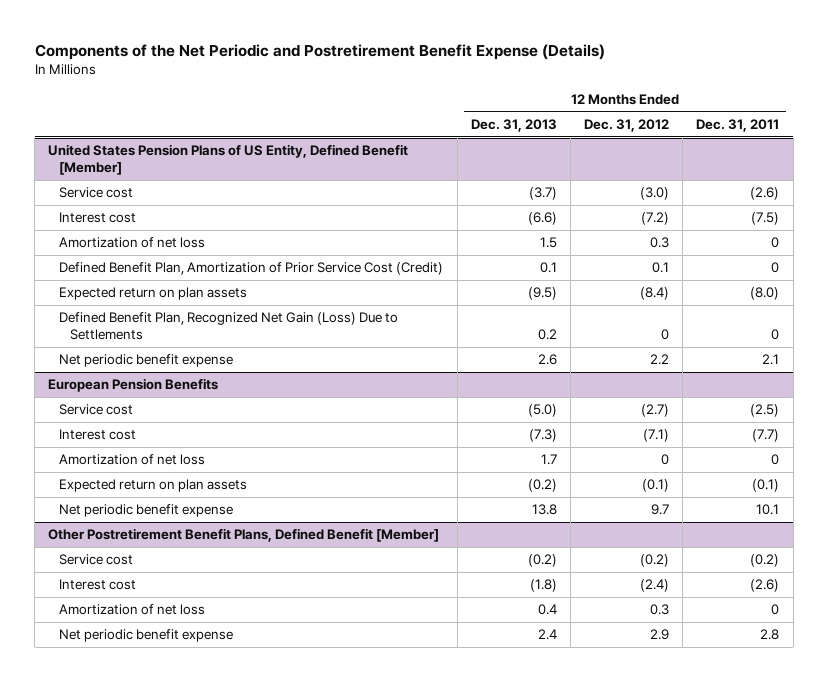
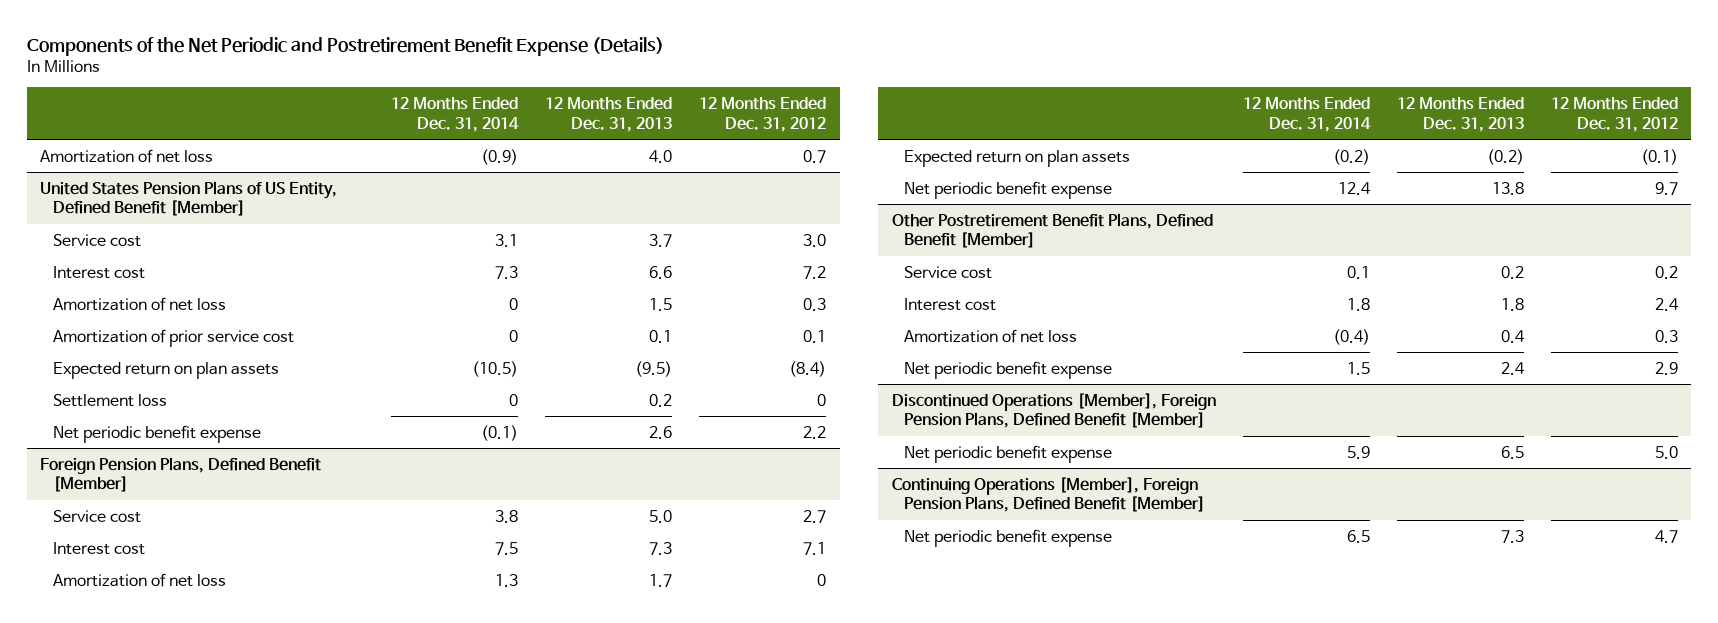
[696,119,780,133] Dec. 31, 2011 -> none
none -> [391,97,520,132] 12 Months Ended Dec. 31, 2014
none -> [40,148,214,163] Amortization of net loss
[528,187,557,201] (3.7) -> [649,233,673,247] 3.7
[640,187,670,201] (3.0) -> [803,233,827,247] 3.0
[527,212,557,226] (6.6) -> [649,265,673,279] 6.6
[641,212,670,226] (7.2) -> [803,265,827,279] 7.2
[59,262,444,276] Defined Benefit Plan, Amortization of Prior Service Cost (Credit) -> [52,328,294,347] Amortization of prior service cost
[59,312,399,341] Defined Benefit Plan, Recognized Net Gain (Loss) Due to Settlements -> [52,393,167,407] Settlement loss
[48,378,219,393] European Pension Benefits -> none
none -> [40,456,322,493] Foreign Pension Plans, Defined Benefit [Member]
[527,404,557,418] (5.0) -> [649,509,673,523] 5.0
[641,404,670,418] (2.7) -> [803,509,827,523] 2.7
[528,429,557,443] (7.3) -> [649,541,673,555] 7.3
[643,429,670,443] (7.1) -> [803,541,827,555] 7.1
[527,554,557,568] (0.2) -> [1500,265,1524,279] 0.2
[640,554,670,568] (0.2) -> [1654,265,1678,279] 0.2
[529,579,557,593] (1.8) -> [1500,297,1524,311] 1.8
[640,579,670,593] (2.4) -> [1654,297,1679,311] 2.4
none -> [891,392,1216,429] Discontinued Operations [Member], Foreign Pension Plans, Defined Benefit [Member]
none -> [904,444,1113,463] Net periodic benefit expense
none -> [891,476,1206,513] Continuing Operations [Member], Foreign Pension Plans, Defined Benefit [Member]
none -> [904,528,1113,547] Net periodic benefit expense

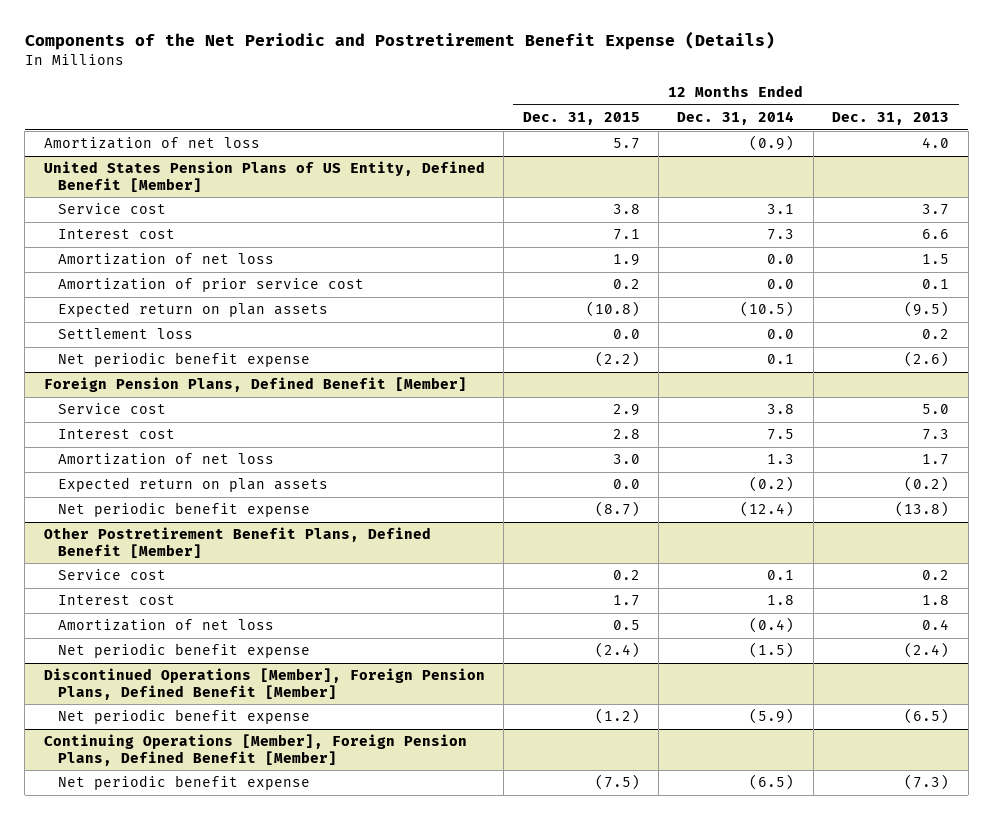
[699,97,827,132] 12 Months Ended Dec. 31, 2012 -> none
none -> [522,111,640,125] Dec. 31, 2015
[509,297,519,310] 0 -> [767,254,795,265] 0.0
[509,329,519,342] 0 -> [767,279,795,290] 0.0
[509,393,519,406] 0 -> [767,329,795,340] 0.0
[481,424,519,441] (0.1) -> [767,354,795,365] 0.1
[649,425,673,439] 2.6 -> [904,351,950,368] (2.6)
[1337,181,1371,195] 12.4 -> [740,501,795,518] (12.4)
[1491,181,1524,195] 13.8 -> [895,501,950,518] (13.8)
[1346,361,1370,375] 1.5 -> [749,642,795,659] (1.5)
[1500,361,1525,375] 2.4 -> [904,642,950,659] (2.4)
[1346,445,1370,459] 5.9 -> [749,708,795,725] (5.9)
[1500,445,1524,459] 6.5 -> [904,708,950,725] (6.5)
[1346,529,1370,543] 6.5 -> [749,774,795,791] (6.5)
[1500,529,1524,543] 7.3 -> [904,774,950,791] (7.3)

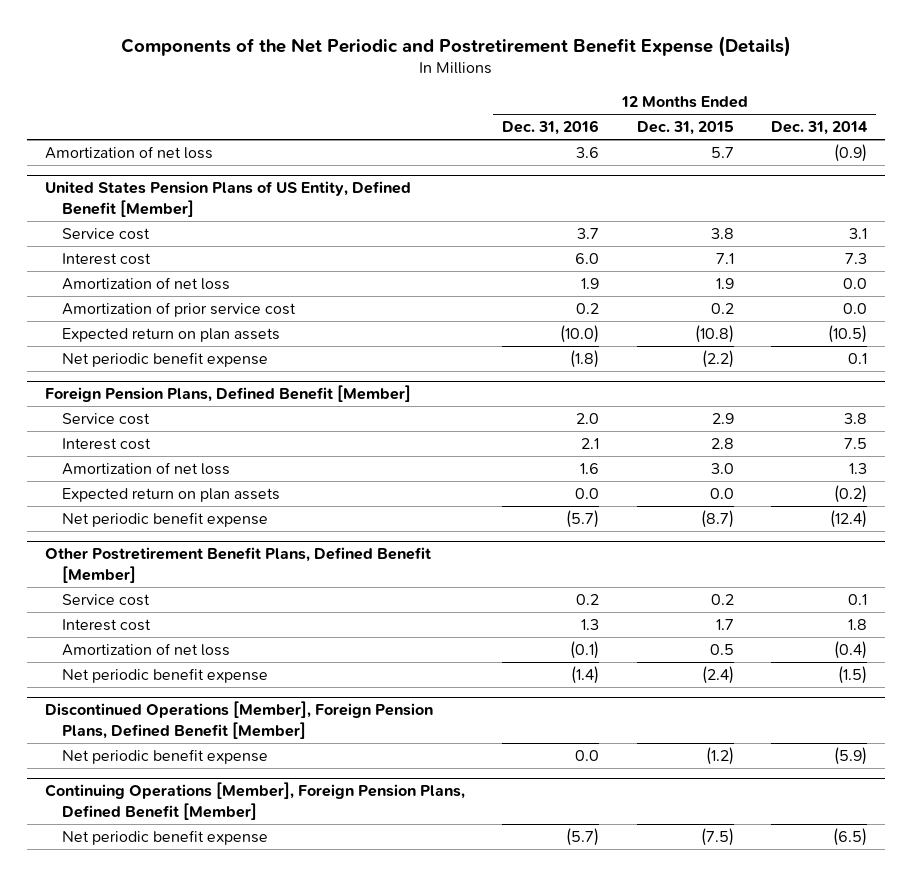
[832,111,950,125] Dec. 31, 2013 -> none
none -> [502,120,600,136] Dec. 31, 2016
[57,328,193,340] Settlement loss -> none

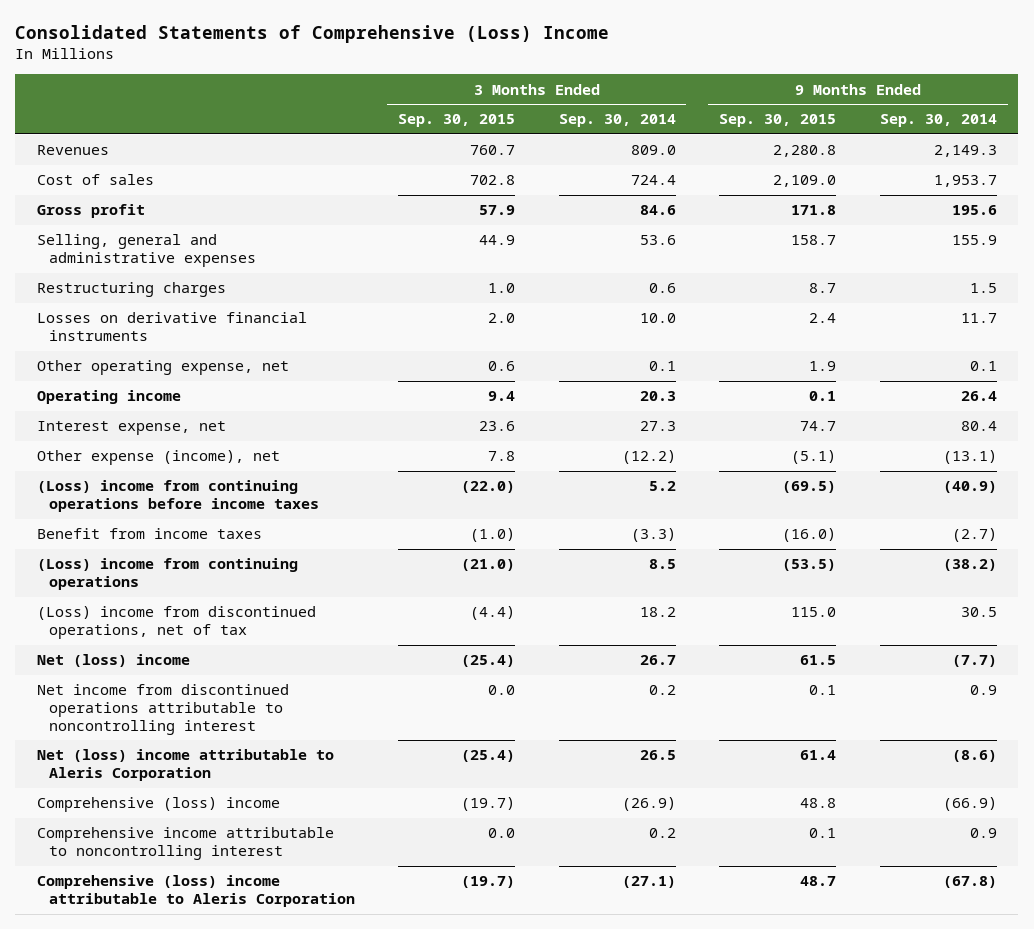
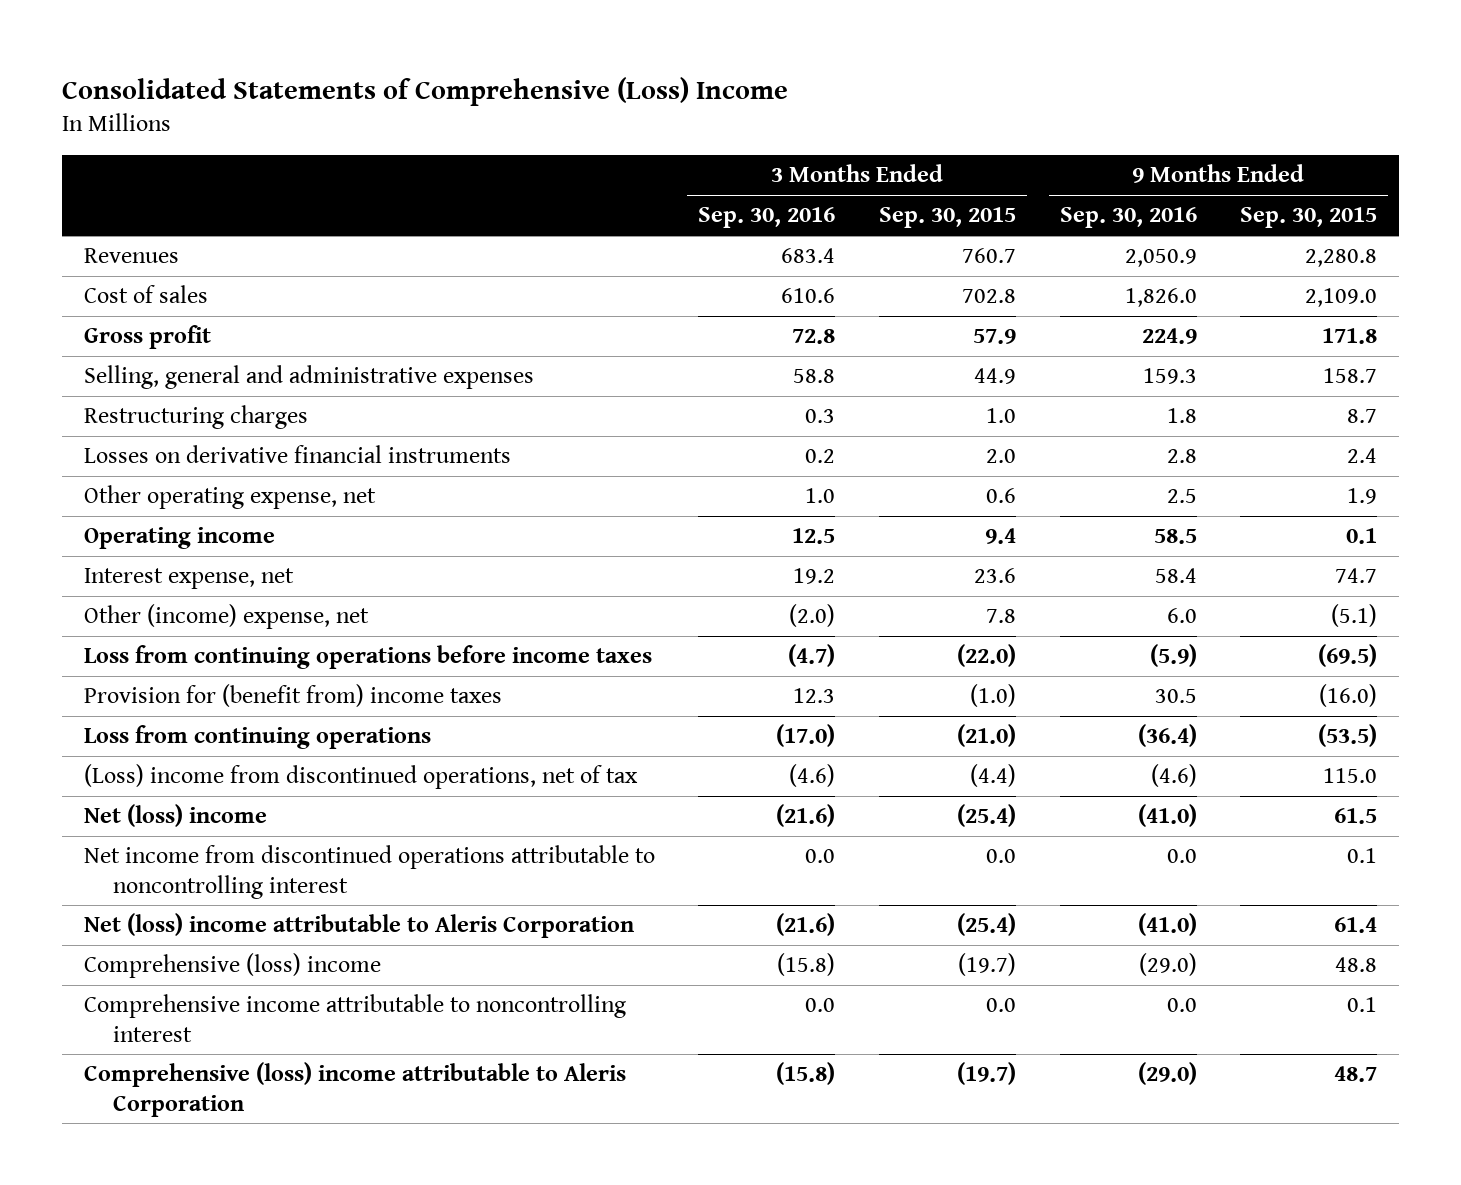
[558,114,676,128] Sep. 30, 2014 -> none
[879,114,997,128] Sep. 30, 2014 -> none
none -> [698,207,836,229] Sep. 30, 2016
none -> [1059,207,1197,229] Sep. 30, 2016
[36,450,280,466] Other expense (income), net -> [83,604,369,630] Other (income) expense, net
[36,480,319,513] (Loss) income from continuing operations before income taxes -> [83,645,652,670] Loss from continuing operations before income taxes
[36,528,262,540] Benefit from income taxes -> [83,684,502,708] Provision for (benefit from) income taxes
[36,558,298,591] (Loss) income from continuing operations -> [83,725,431,750] Loss from continuing operations

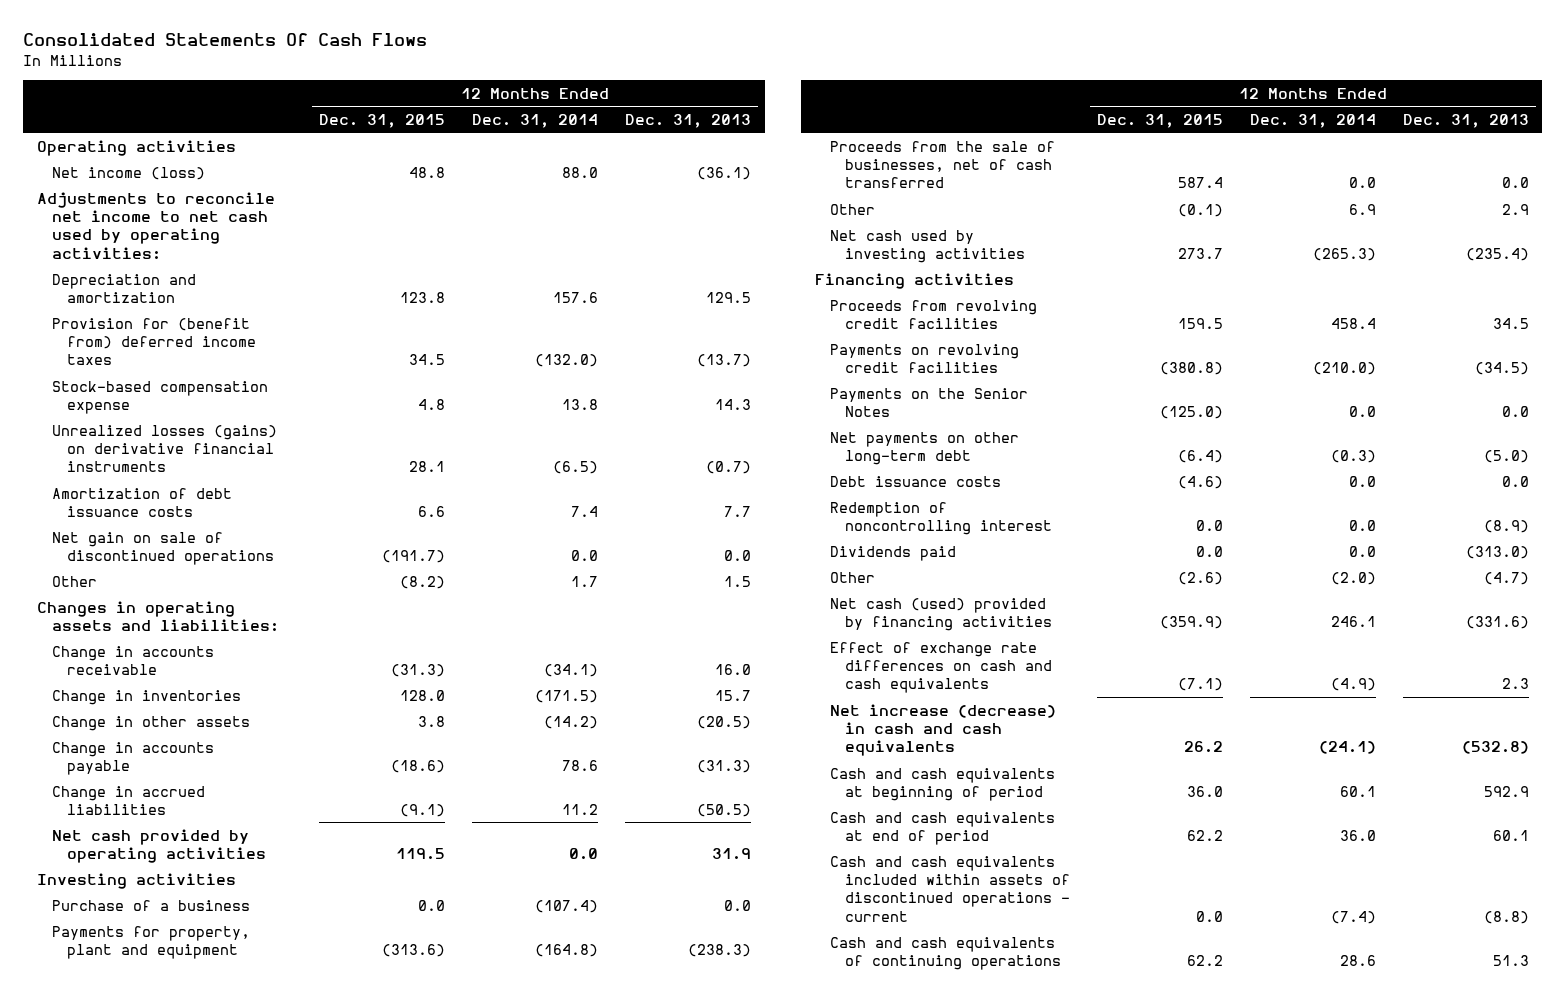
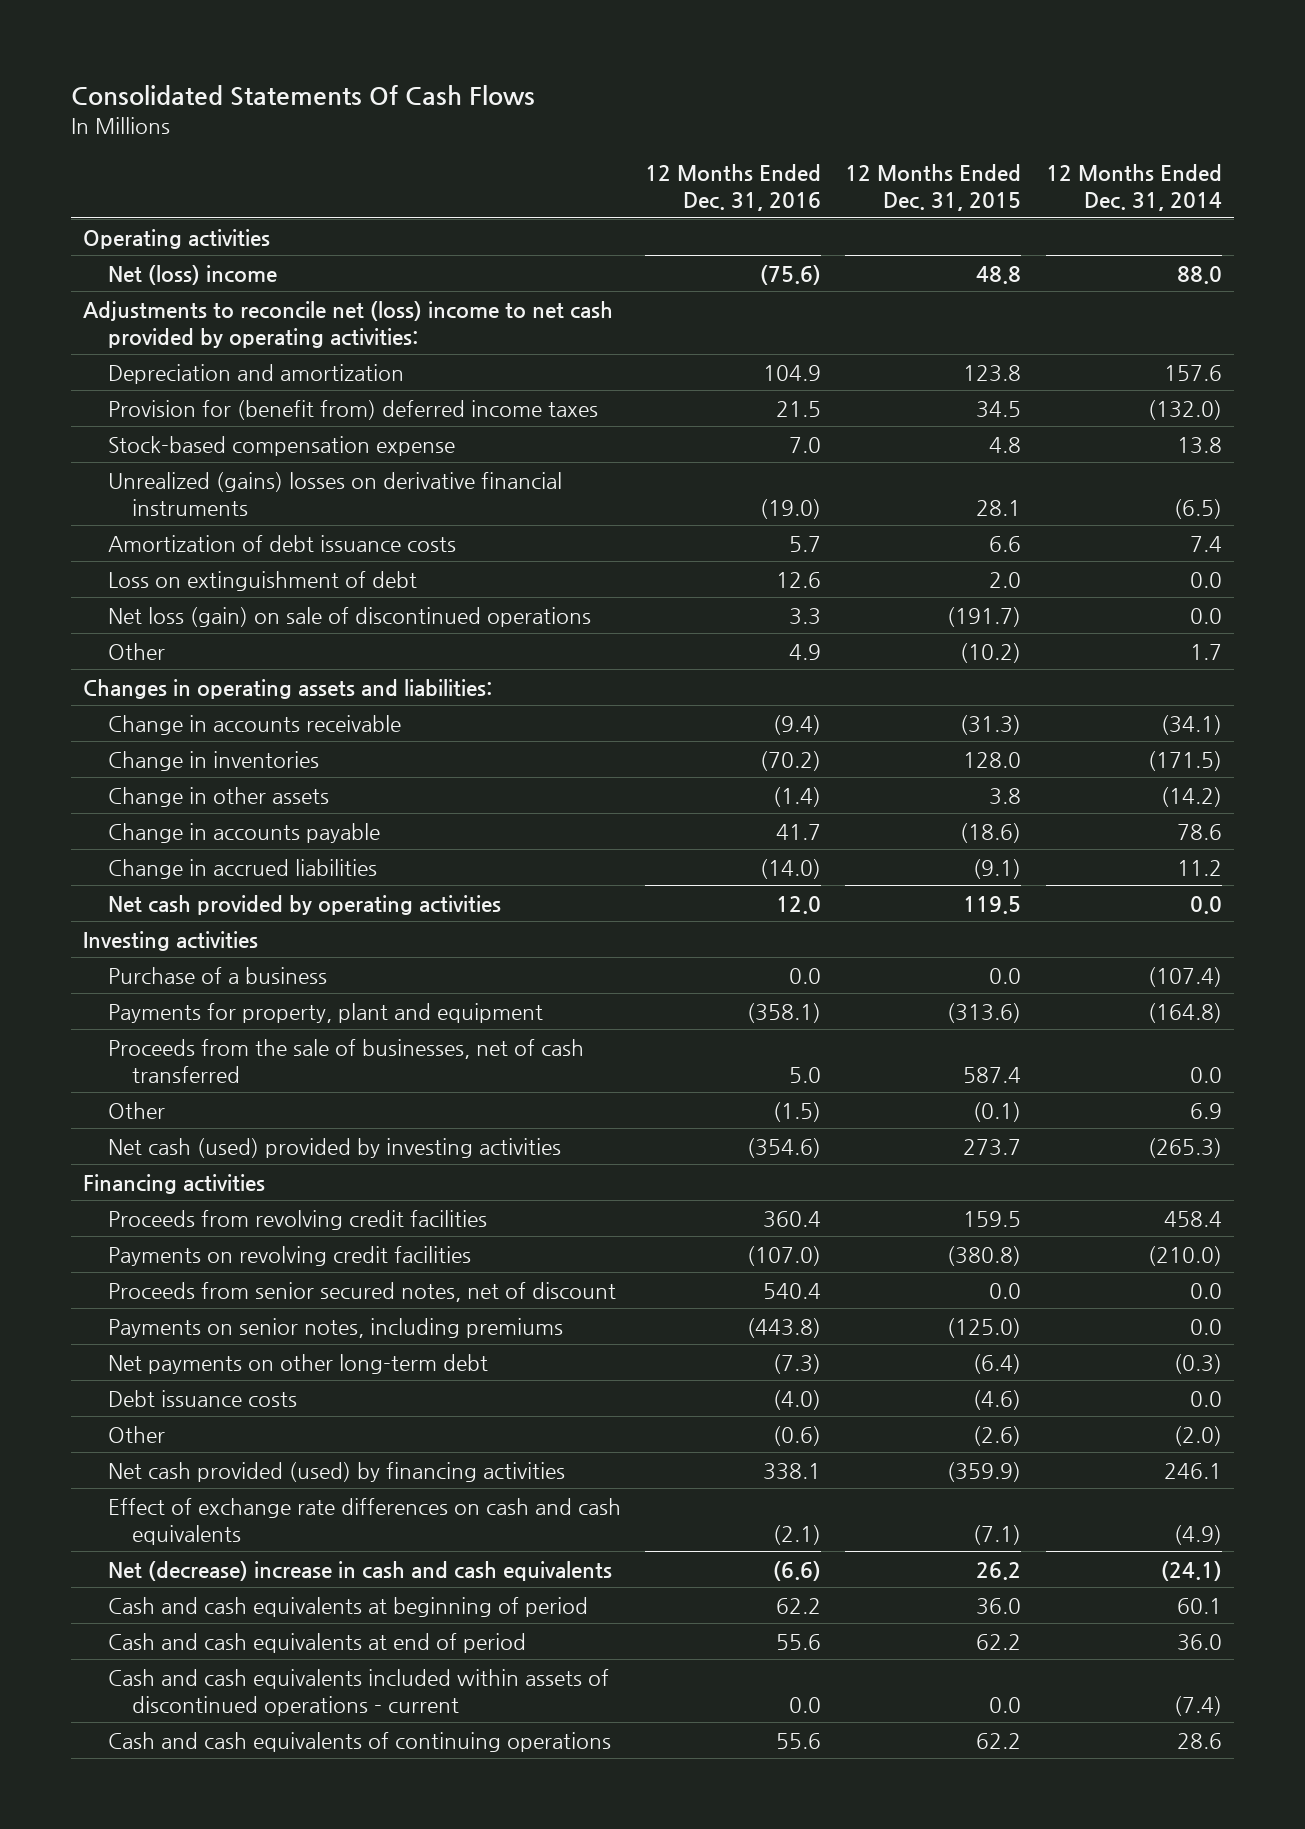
[625,113,752,128] Dec. 31, 2013 -> none
none -> [644,163,821,211] 12 Months Ended Dec. 31, 2016
[52,166,206,180] Net income (loss) -> [107,264,277,285] Net (loss) income
[36,191,275,260] Adjustments to reconcile net income to net cash used by operating activities: -> [83,300,614,348] Adjustments to reconcile net (loss) income to net cash provided by operating activities:
[52,424,278,473] Unrealized losses (gains) on derivative financial instruments -> [107,471,562,516] Unrealized (gains) losses on derivative financial instruments
none -> [107,570,417,591] Loss on extinguishment of debt
[52,531,275,565] Net gain on sale of discontinued operations -> [107,606,591,627] Net loss (gain) on sale of discontinued operations
[400,575,446,589] (8.2) -> [960,642,1022,663] (10.2)
[829,229,1025,263] Net cash used by investing activities -> [107,1137,561,1158] Net cash (used) provided by investing activities
none -> [107,1281,616,1302] Proceeds from senior secured notes, net of discount
[829,387,1028,417] Payments on the Senior Notes -> [107,1317,563,1338] Payments on senior notes, including premiums
[829,501,1052,535] Redemption of noncontrolling interest -> none
[829,545,956,561] Dividends paid -> none
[829,597,1052,631] Net cash (used) provided by financing activities -> [107,1461,565,1482] Net cash provided (used) by financing activities
[829,703,1056,757] Net increase (decrease) in cash and cash equivalents -> [107,1560,612,1581] Net (decrease) increase in cash and cash equivalents

